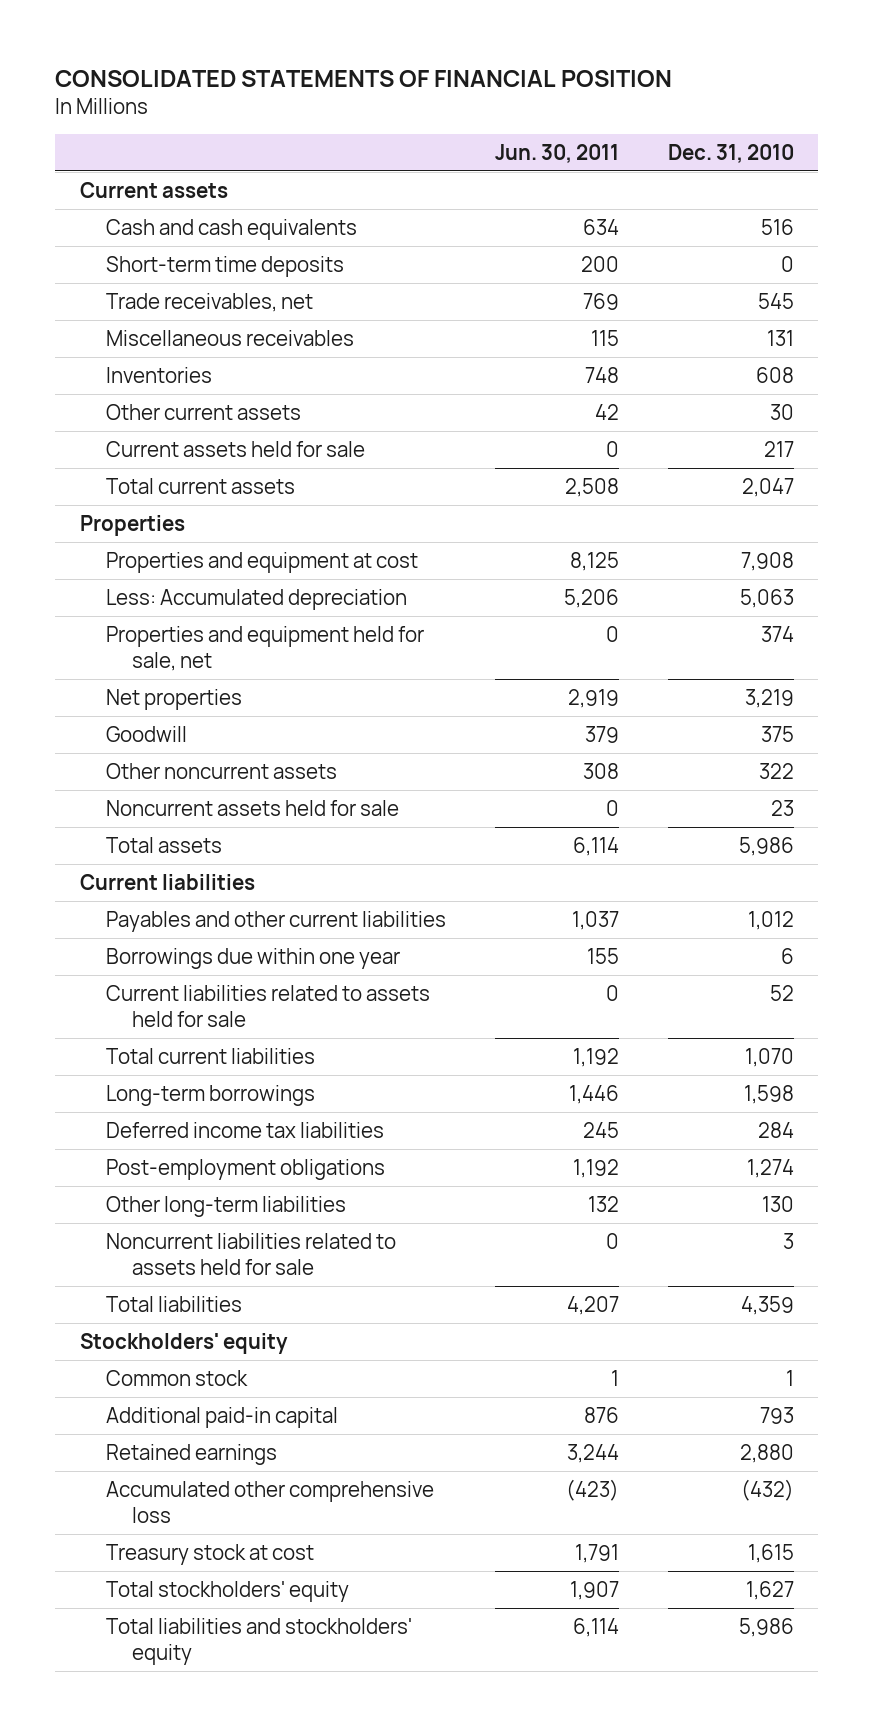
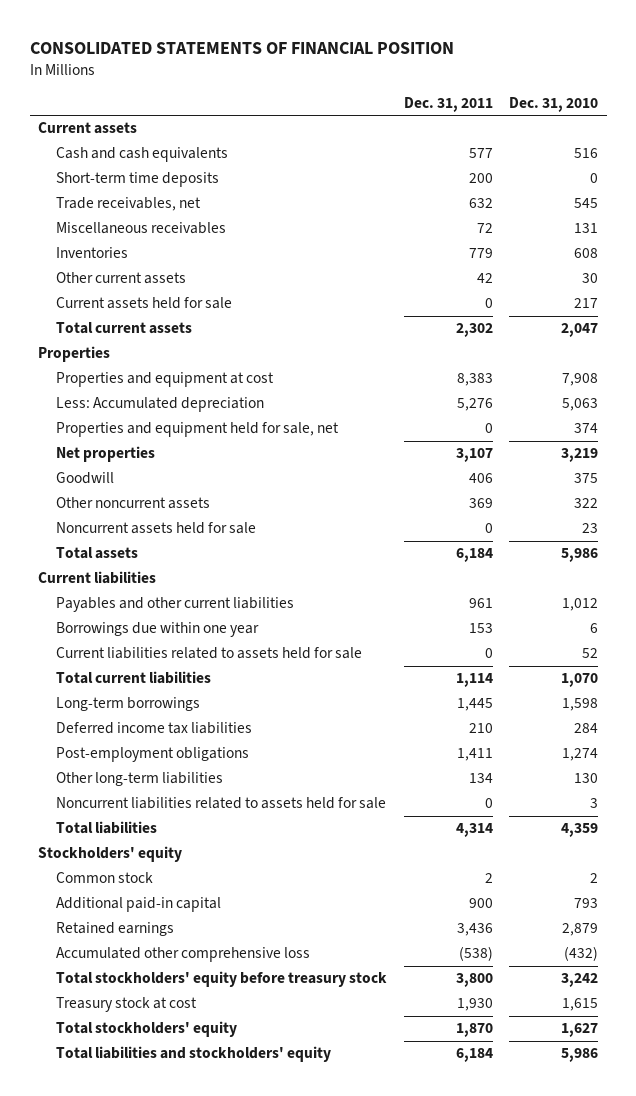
[494,143,619,163] Jun. 30, 2011 -> none
none -> [403,96,493,112] Dec. 31, 2011
[785,1369,794,1386] 1 -> [590,873,599,884] 2
[739,1443,794,1463] 2,880 -> [562,923,599,937] 2,879
none -> [56,971,388,988] Total stockholders' equity before treasury stock

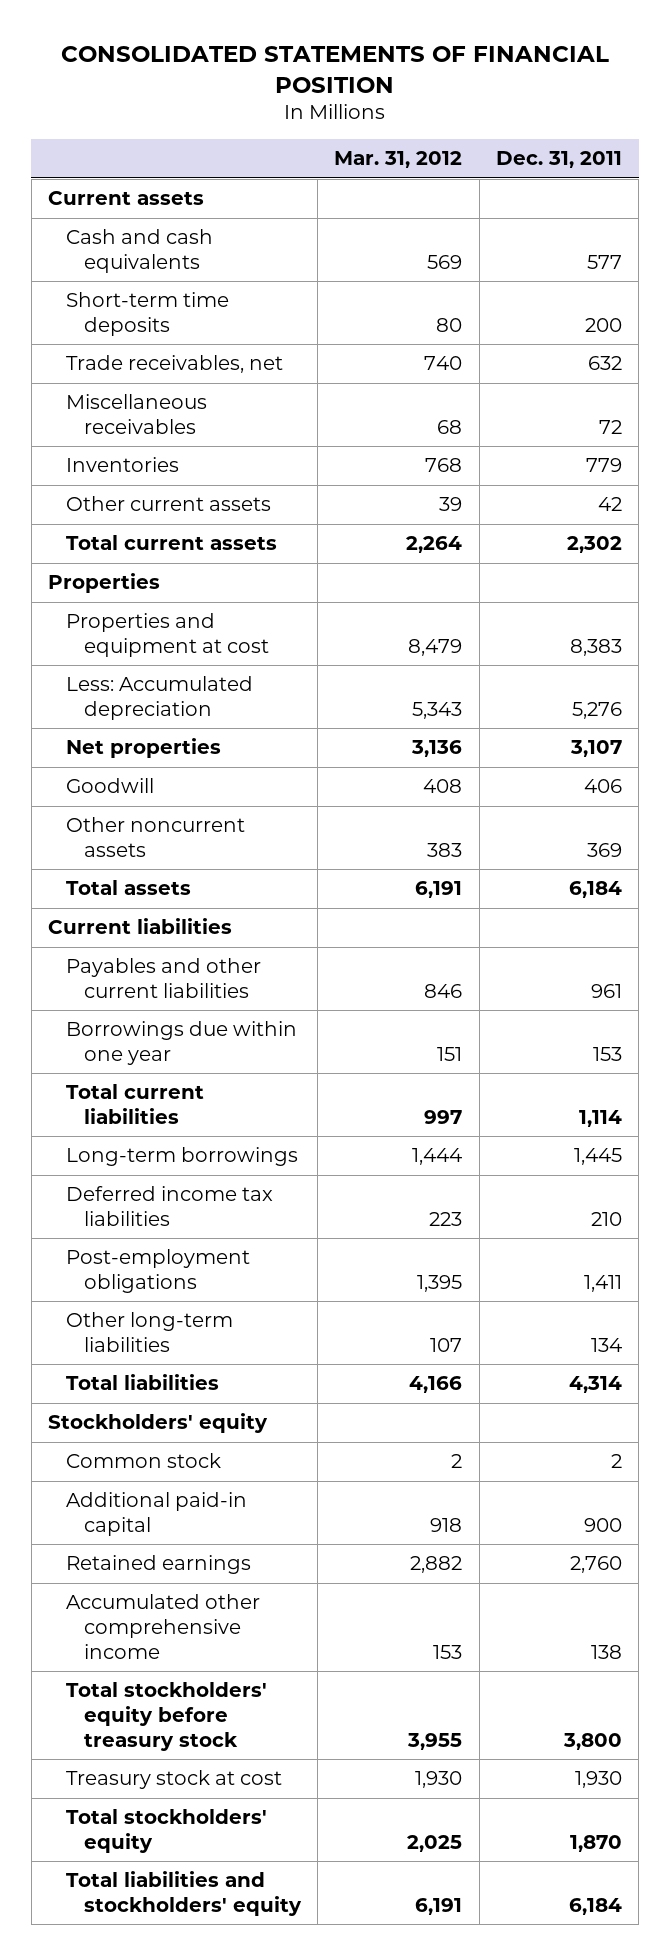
[509,96,599,112] Dec. 31, 2010 -> none
none -> [334,151,463,169] Mar. 31, 2012
[56,297,233,310] Current assets held for sale -> none
[56,422,340,438] Properties and equipment held for sale, net -> none
[56,522,257,535] Noncurrent assets held for sale -> none
[56,647,363,660] Current liabilities related to assets held for sale -> none
[56,797,387,810] Noncurrent liabilities related to assets held for sale -> none
[456,923,493,937] 3,436 -> [569,1556,622,1574] 2,760
[56,947,311,963] Accumulated other comprehensive loss -> [65,1594,260,1659] Accumulated other comprehensive income
[458,946,493,962] (538) -> [590,1644,622,1659] 138

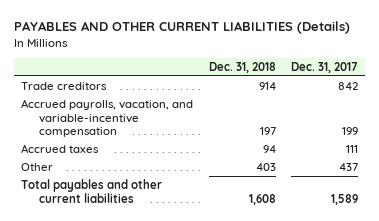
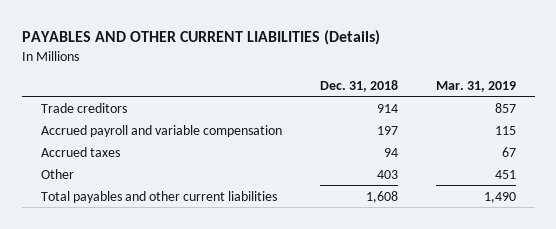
[290,62,358,74] Dec. 31, 2017 -> none
none -> [435,80,516,92] Mar. 31, 2019
[21,98,194,138] Accrued payrolls, vacation, and variable-incentive compensation -> [40,124,282,137] Accrued payroll and variable compensation

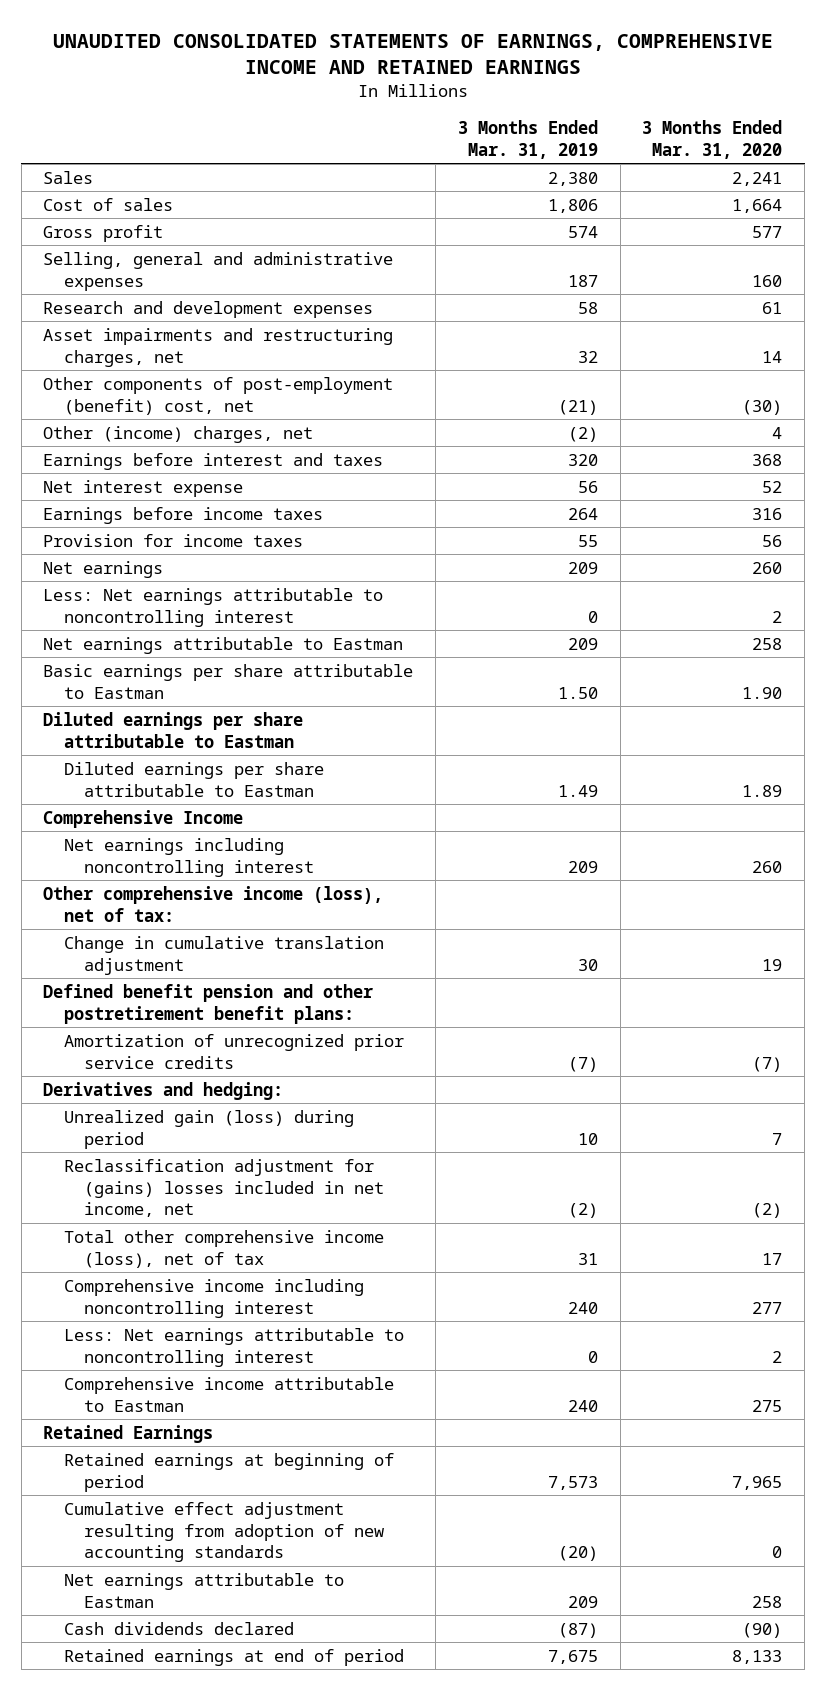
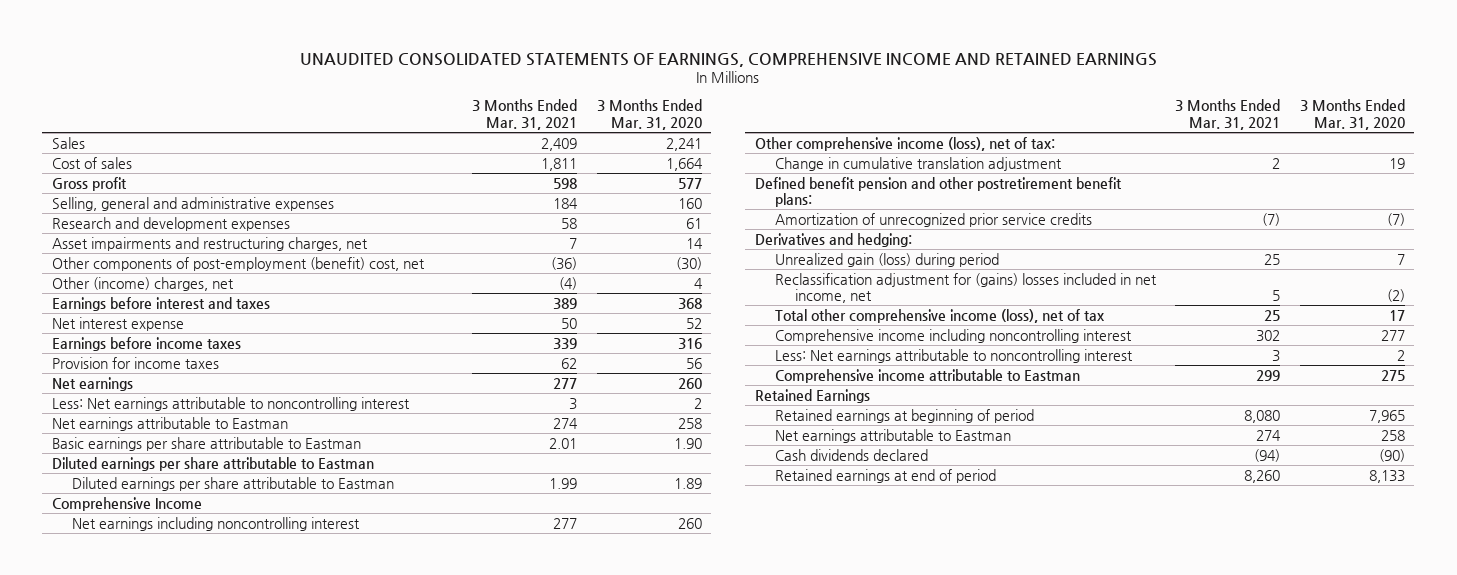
[457,120,598,159] 3 Months Ended Mar. 31, 2019 -> none
none -> [472,99,578,130] 3 Months Ended Mar. 31, 2021
[63,1501,385,1563] Cumulative effect adjustment resulting from adoption of new accounting standards -> none

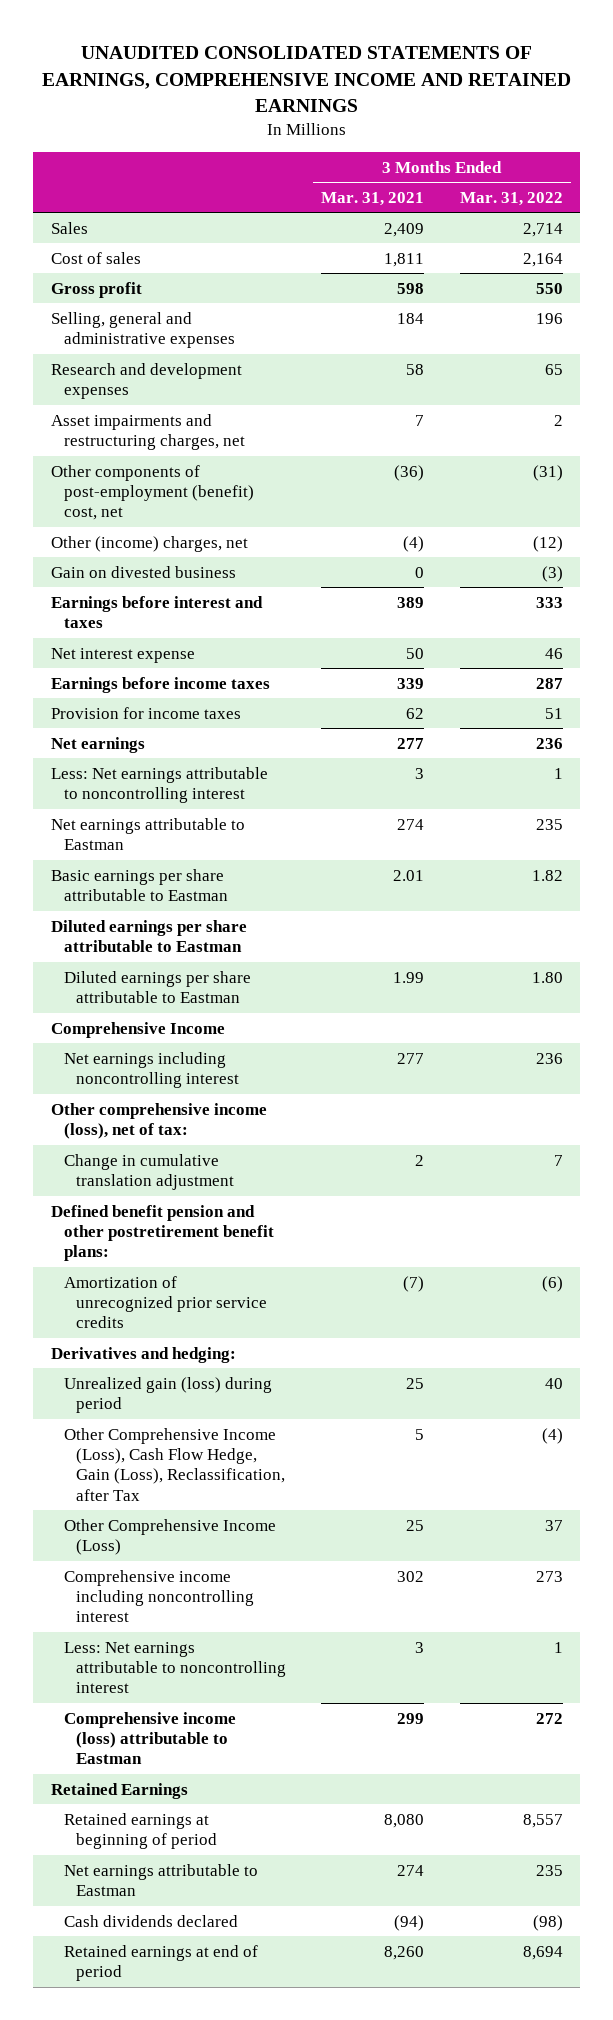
[596,99,702,130] 3 Months Ended Mar. 31, 2020 -> none
none -> [459,191,563,206] Mar. 31, 2022
none -> [50,565,236,578] Gain on divested business
[775,272,1158,304] Reclassification adjustment for (gains) losses included in net income, net -> none
none -> [63,1427,286,1501] Other Comprehensive Income (Loss), Cash Flow Hedge, Gain (Loss), Reclassification, after Tax
[775,308,1106,323] Total other comprehensive income (loss), net of tax -> [63,1518,276,1556] Other Comprehensive Income (Loss)
[775,368,1081,383] Comprehensive income attributable to Eastman -> [63,1711,236,1765] Comprehensive income (loss) attributable to Eastman

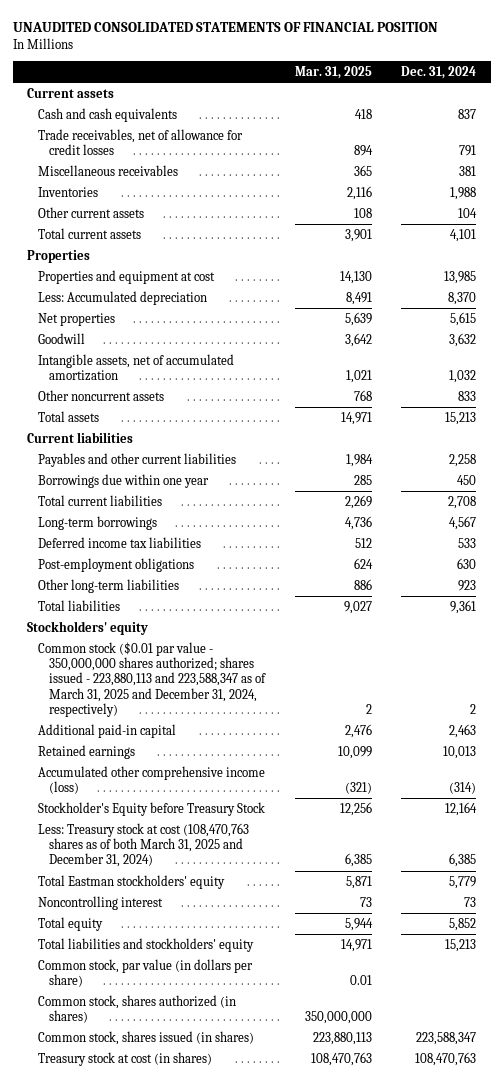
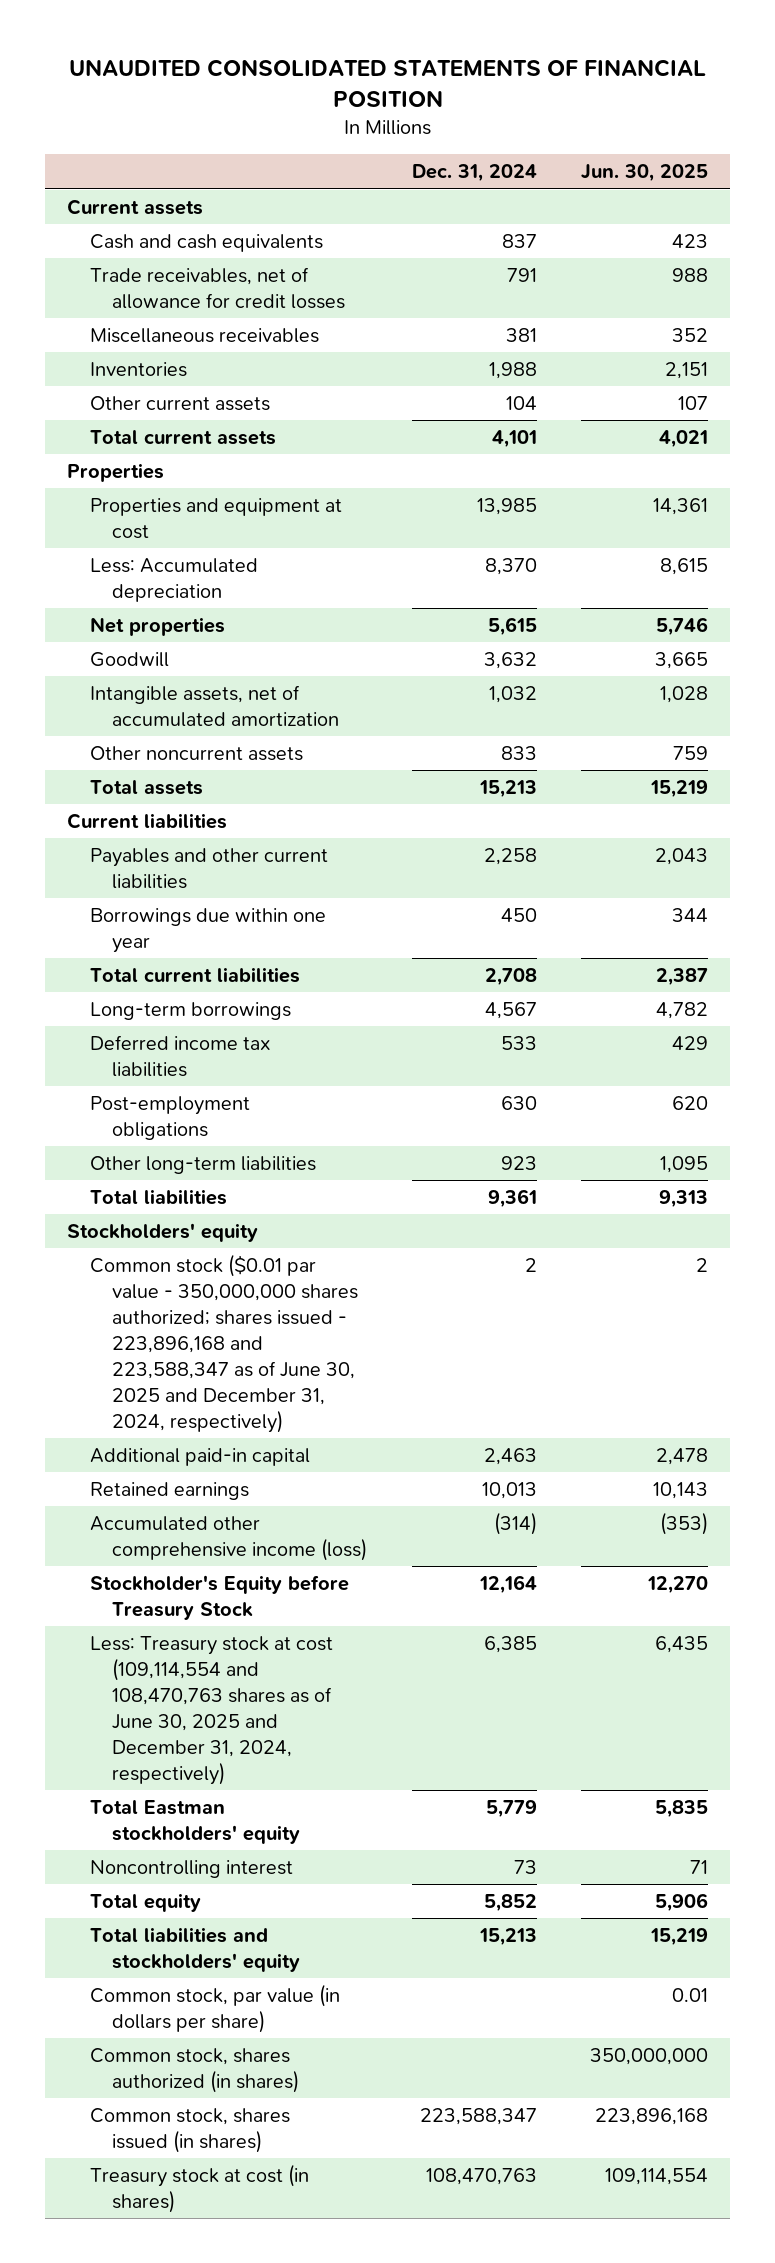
[294,65,372,79] Mar. 31, 2025 -> none
none -> [581,164,709,183] Jun. 30, 2025
[38,641,267,717] Common stock ($0.01 par value - 350,000,000 shares authorized; shares issued - 223,880,113 and 223,588,347 as of March 31, 2025 and December 31, 2024, respectively) -> [89,1253,359,1433] Common stock ($0.01 par value - 350,000,000 shares authorized; shares issued - 223,896,168 and 223,588,347 as of June 30, 2025 and December 31, 2024, respectively)
[38,822,250,868] Less: Treasury stock at cost (108,470,763 shares as of both March 31, 2025 and December 31, 2024) -> [89,1635,333,1785] Less: Treasury stock at cost (109,114,554 and 108,470,763 shares as of June 30, 2025 and December 31, 2024, respectively)

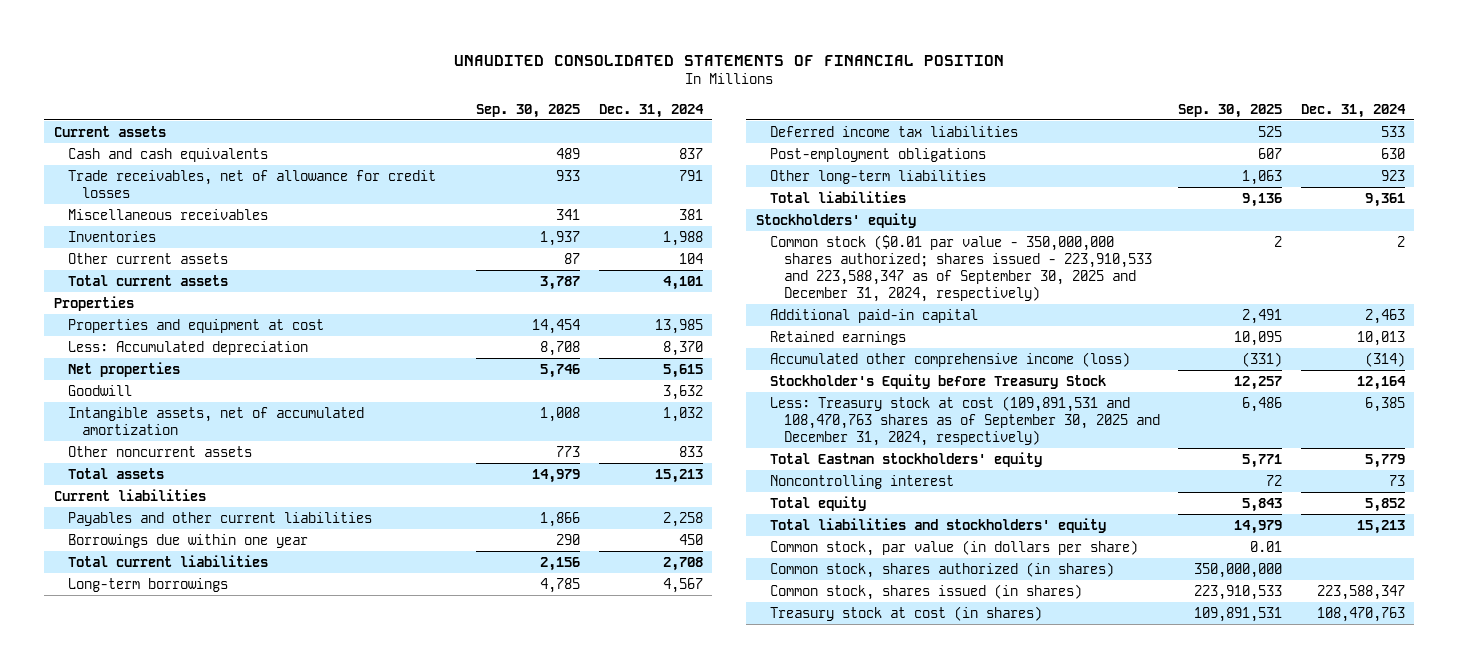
[581,164,709,183] Jun. 30, 2025 -> none
none -> [476,103,581,118] Sep. 30, 2025
[89,1253,359,1433] Common stock ($0.01 par value - 350,000,000 shares authorized; shares issued - 223,896,168 and 223,588,347 as of June 30, 2025 and December 31, 2024, respectively) -> [769,234,1152,302] Common stock ($0.01 par value - 350,000,000 shares authorized; shares issued - 223,910,533 and 223,588,347 as of September 30, 2025 and December 31, 2024, respectively)
[89,1635,333,1785] Less: Treasury stock at cost (109,114,554 and 108,470,763 shares as of June 30, 2025 and December 31, 2024, respectively) -> [769,395,1160,446] Less: Treasury stock at cost (109,891,531 and 108,470,763 shares as of September 30, 2025 and December 31, 2024, respectively)

